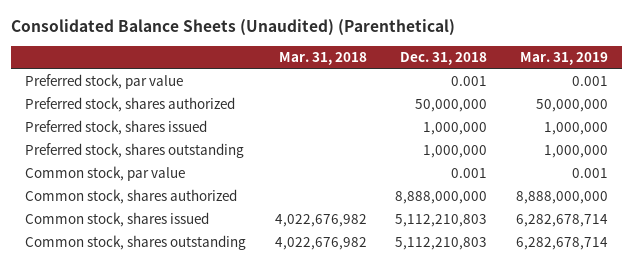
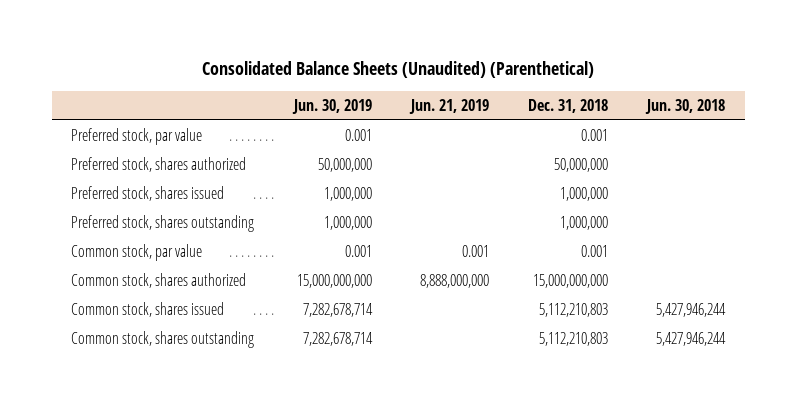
[278,52,367,66] Mar. 31, 2018 -> none
[519,52,608,66] Mar. 31, 2019 -> none
none -> [291,98,372,114] Jun. 30, 2019
none -> [408,98,489,114] Jun. 21, 2019
none -> [645,98,726,114] Jun. 30, 2018
[395,191,488,205] 8,888,000,000 -> [533,273,609,288] 15,000,000,000

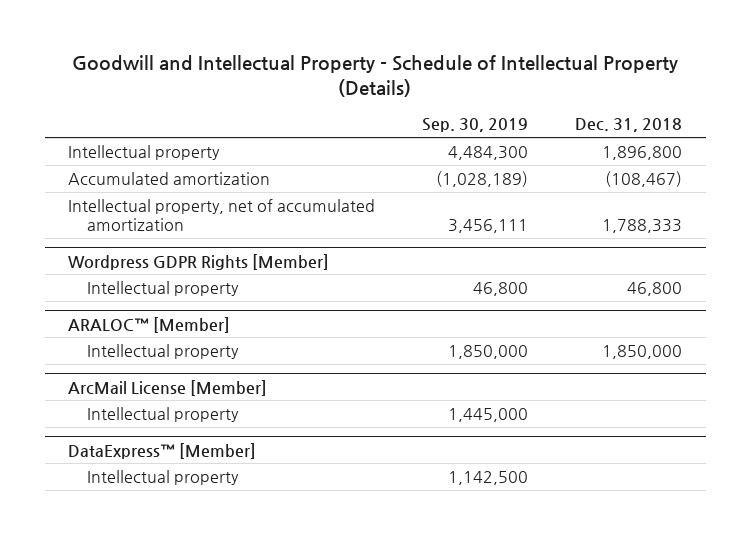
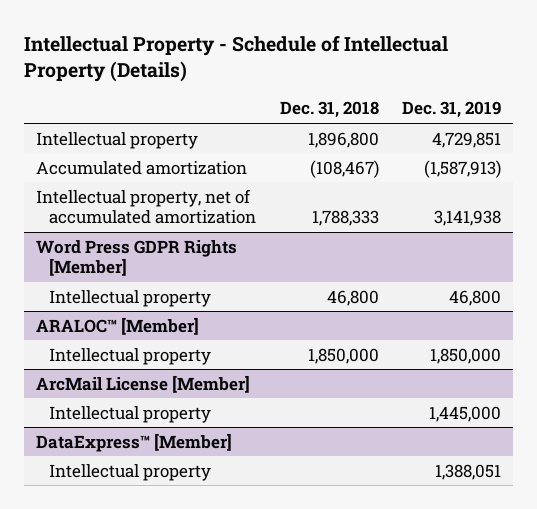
[72,55,679,98] Goodwill and Intellectual Property - Schedule of Intellectual Property (Details) -> [24,34,449,82] Intellectual Property - Schedule of Intellectual Property (Details)
[422,118,529,133] Sep. 30, 2019 -> none
none -> [401,101,501,119] Dec. 31, 2019
[68,253,330,270] Wordpress GDPR Rights [Member] -> [36,239,238,277] Word Press GDPR Rights [Member]

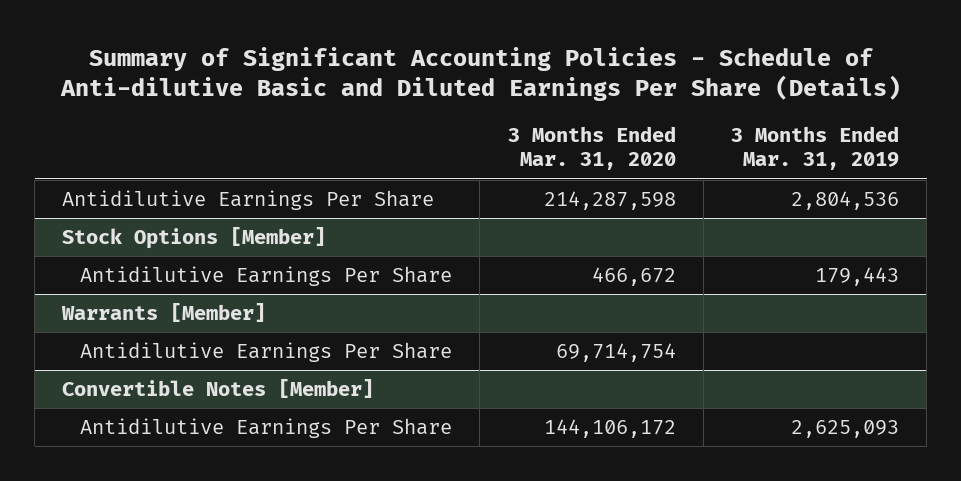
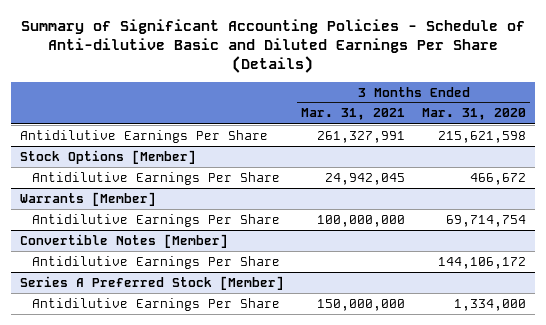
[730,126,899,171] 3 Months Ended Mar. 31, 2019 -> none
none -> [300,108,405,121] Mar. 31, 2021
[543,191,676,211] 214,287,598 -> [438,130,527,143] 215,621,598
none -> [19,275,284,290] Series A Preferred Stock [Member]
none -> [32,297,281,311] Antidilutive Earnings Per Share

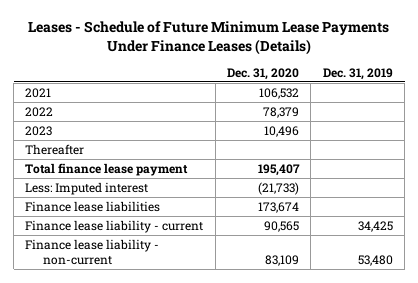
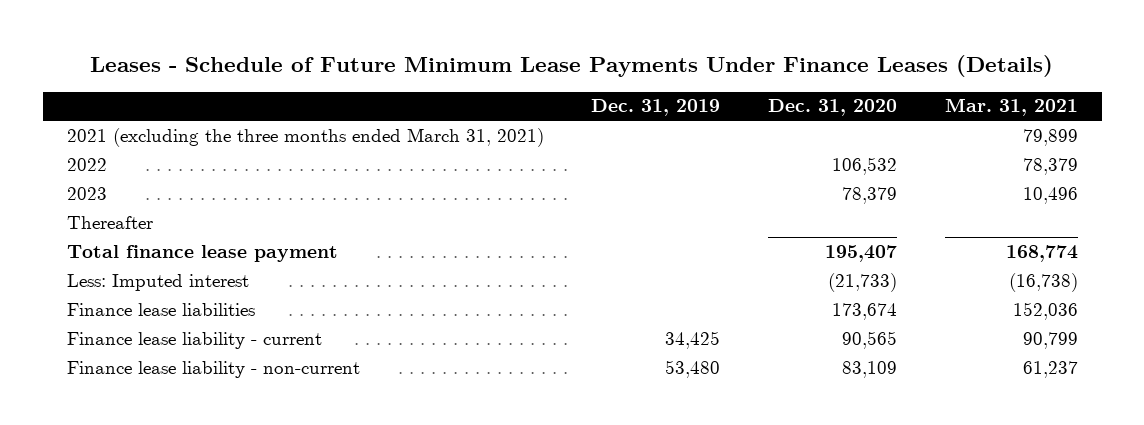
none -> [944,98,1078,117] Mar. 31, 2021
[25,125,53,136] 2023 -> none
none -> [66,127,544,147] 2021 (excluding the three months ended March 31, 2021)
[25,87,52,98] 2021 -> [66,157,107,171] 2022
[25,106,54,117] 2022 -> [66,186,107,200] 2023

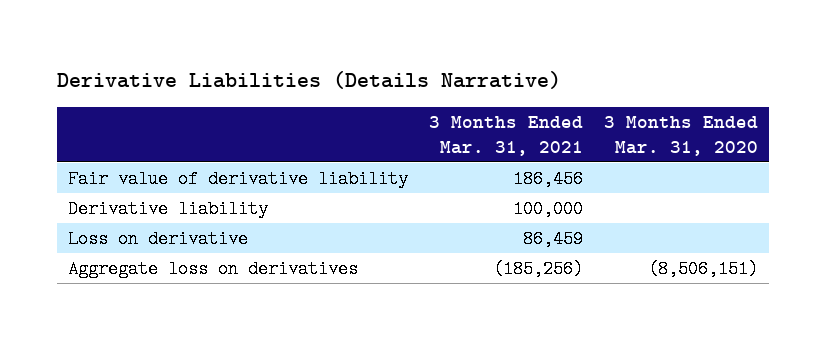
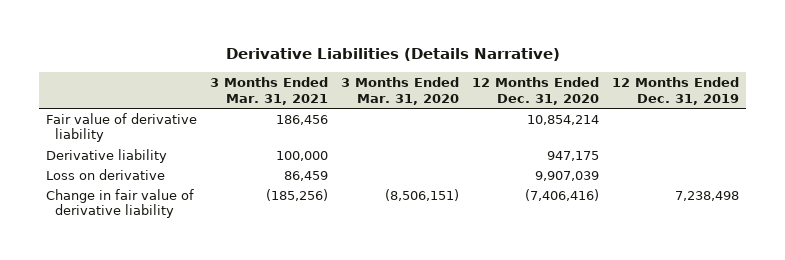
none -> [472,77,600,105] 12 Months Ended Dec. 31, 2020
none -> [612,77,740,105] 12 Months Ended Dec. 31, 2019
[67,260,358,279] Aggregate loss on derivatives -> [45,188,194,219] Change in fair value of derivative liability

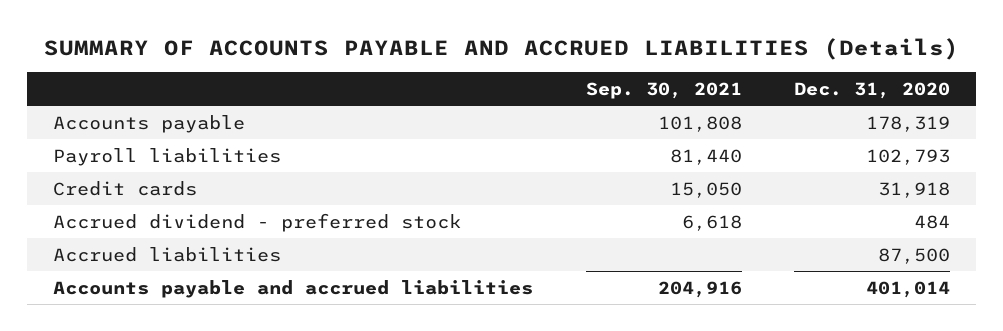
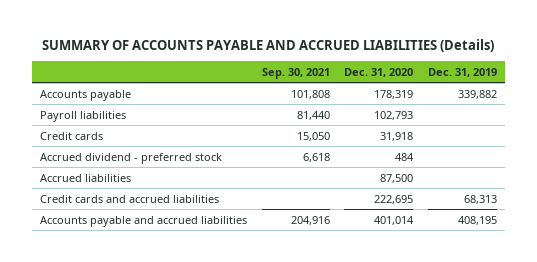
none -> [428,67,498,77] Dec. 31, 2019
none -> [39,194,219,203] Credit cards and accrued liabilities

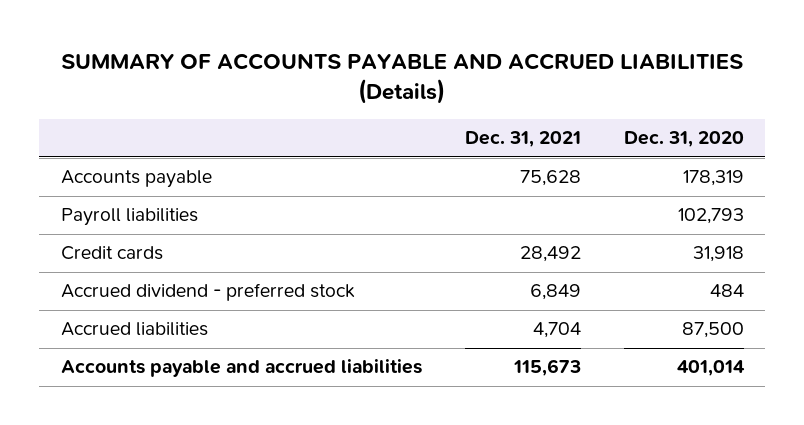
[261,67,330,79] Sep. 30, 2021 -> none
[428,67,498,77] Dec. 31, 2019 -> none
none -> [464,131,581,148] Dec. 31, 2021
[39,194,219,203] Credit cards and accrued liabilities -> none

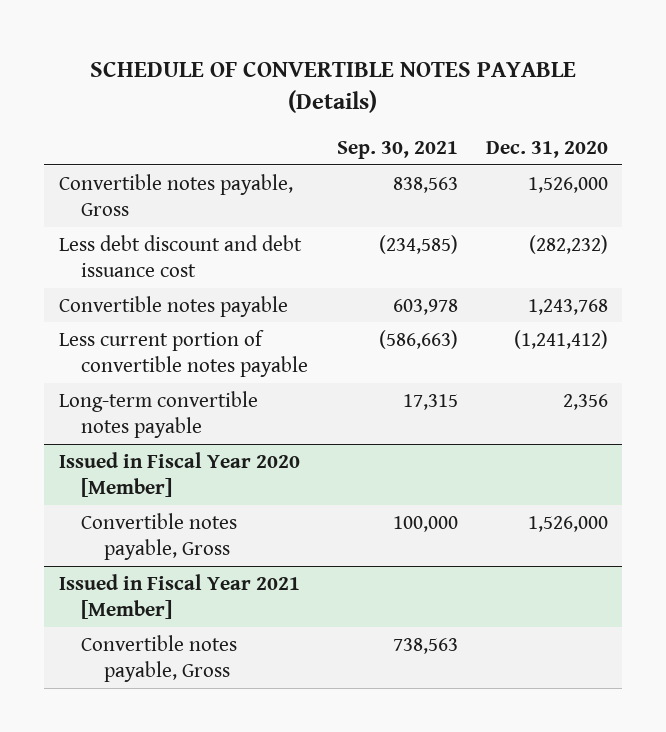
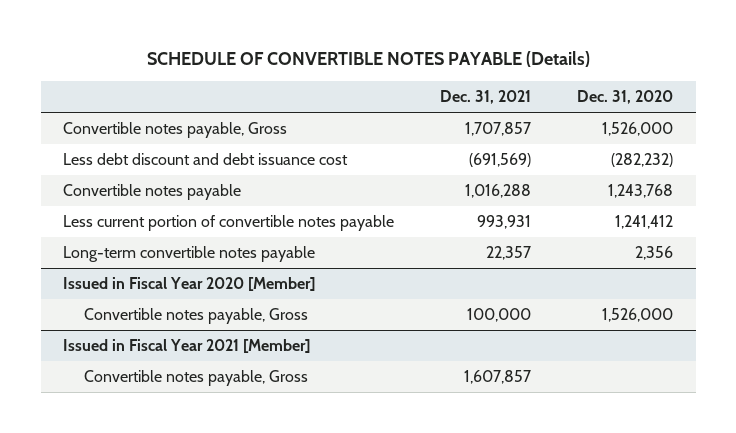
[336,140,458,159] Sep. 30, 2021 -> none
none -> [440,90,532,105] Dec. 31, 2021
[513,329,608,349] (1,241,412) -> [614,215,673,230] 1,241,412

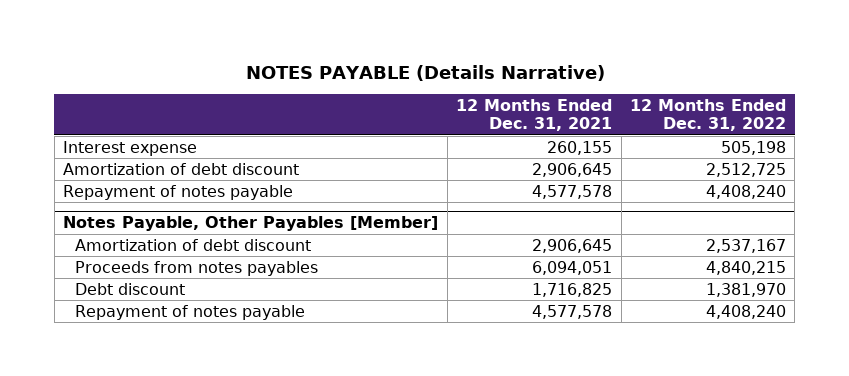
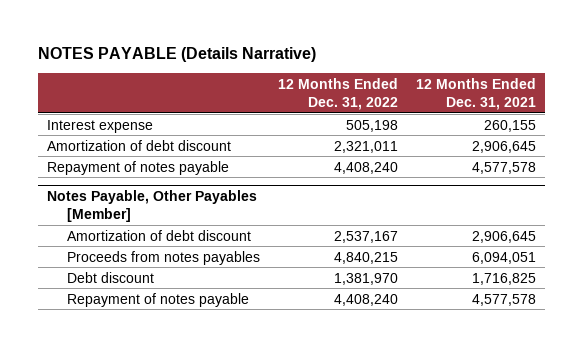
[705,162,786,177] 2,512,725 -> [334,140,399,153] 2,321,011

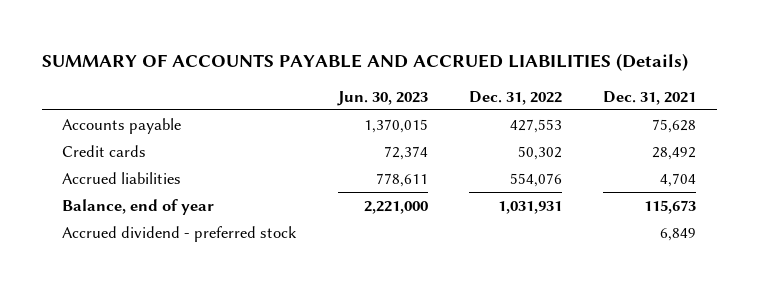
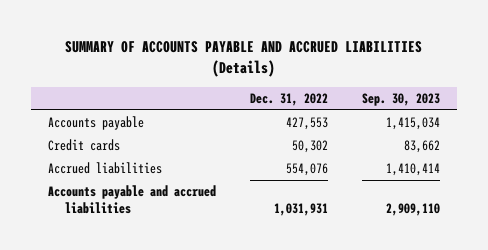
[336,90,428,106] Jun. 30, 2023 -> none
[603,90,697,105] Dec. 31, 2021 -> none
none -> [362,93,441,107] Sep. 30, 2023
[62,225,298,242] Accrued dividend - preferred stock -> none
[62,198,215,215] Balance, end of year -> [47,185,216,214] Accounts payable and accrued liabilities

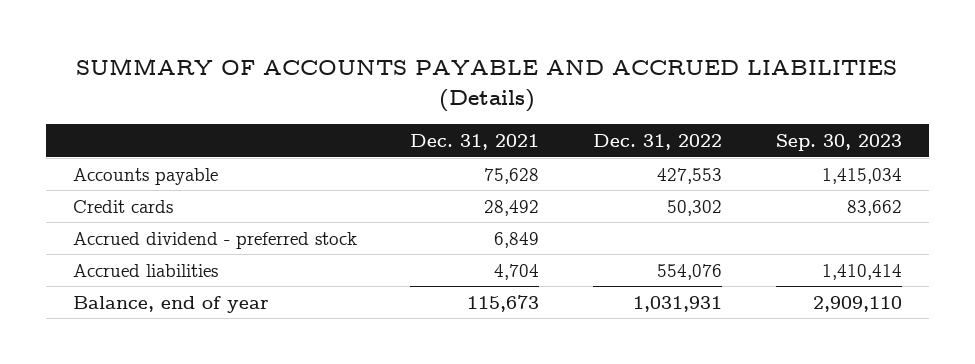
none -> [410,133,540,150] Dec. 31, 2021
none -> [72,231,357,249] Accrued dividend - preferred stock
[47,185,216,214] Accounts payable and accrued liabilities -> [72,295,269,313] Balance, end of year

